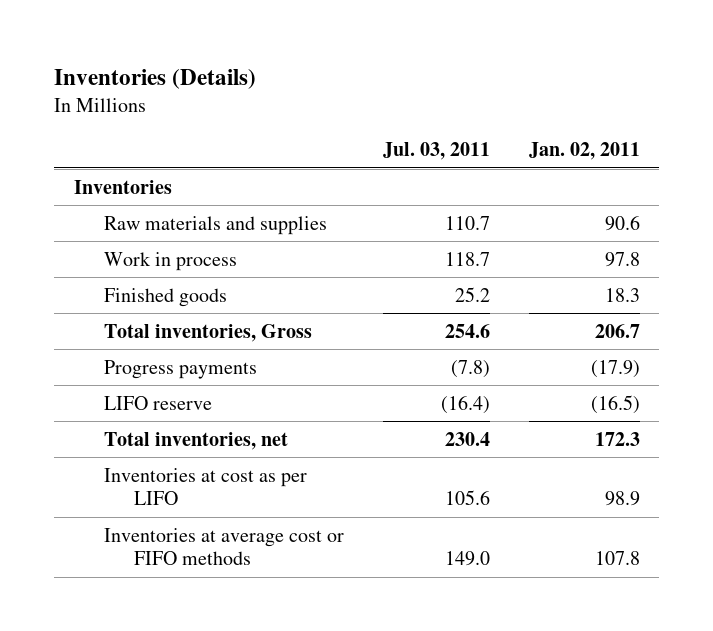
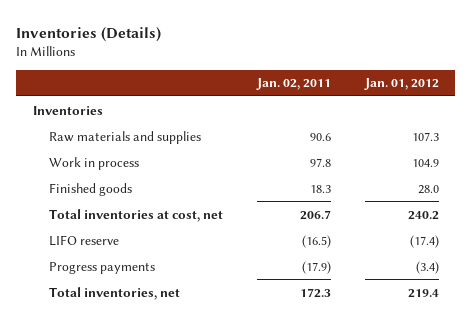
[382,142,490,161] Jul. 03, 2011 -> none
none -> [363,78,439,91] Jan. 01, 2012
[103,323,312,342] Total inventories, Gross -> [49,208,224,222] Total inventories at cost, net
[103,359,257,379] Progress payments -> [49,261,156,274] Progress payments
[103,467,307,506] Inventories at cost as per LIFO -> none
[103,527,344,566] Inventories at average cost or FIFO methods -> none

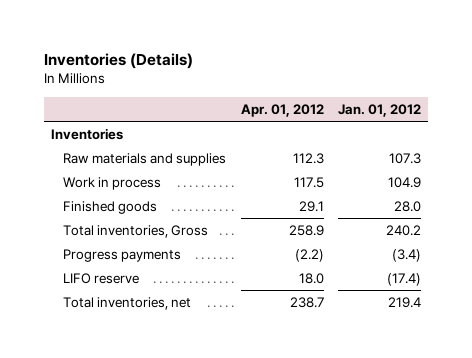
[256,78,332,91] Jan. 02, 2011 -> none
none -> [240,103,324,117] Apr. 01, 2012
[49,208,224,222] Total inventories at cost, net -> [63,225,209,239] Total inventories, Gross
[49,234,120,246] LIFO reserve -> [63,273,140,285] LIFO reserve

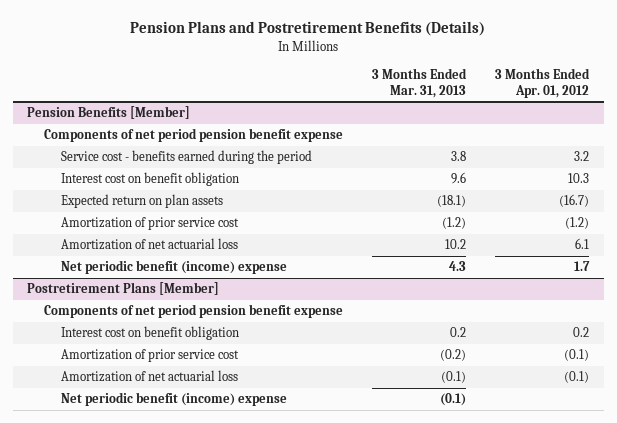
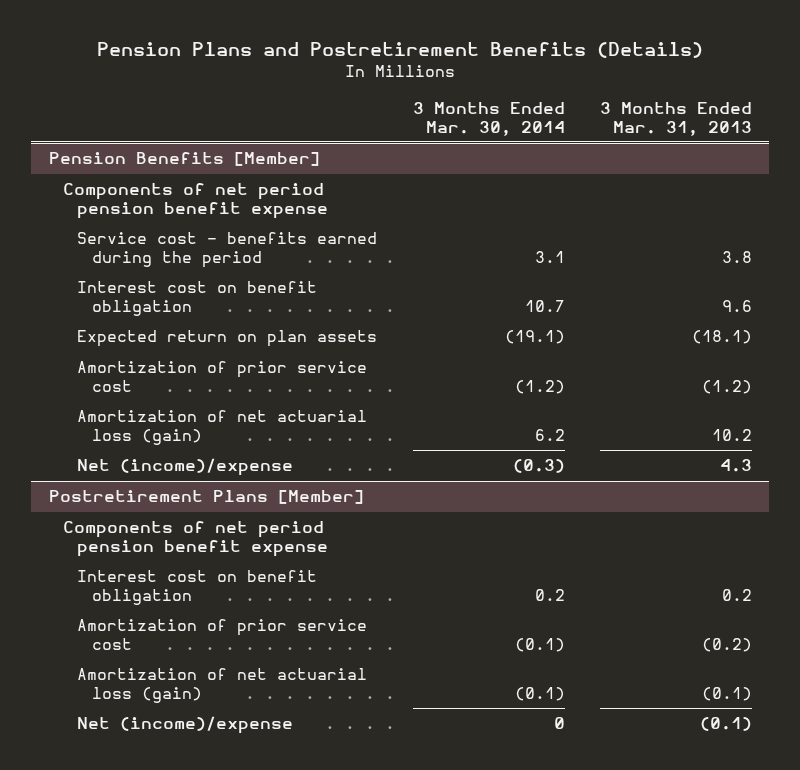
[495,68,591,98] 3 Months Ended Apr. 01, 2012 -> none
none -> [412,102,565,136] 3 Months Ended Mar. 30, 2014
[60,238,238,251] Amortization of net actuarial loss -> [77,410,368,445] Amortization of net actuarial loss (gain)
[60,260,287,275] Net periodic benefit (income) expense -> [77,458,294,477] Net (income)/expense
[60,370,238,383] Amortization of net actuarial loss -> [77,668,368,703] Amortization of net actuarial loss (gain)
[60,392,287,407] Net periodic benefit (income) expense -> [77,716,294,735] Net (income)/expense

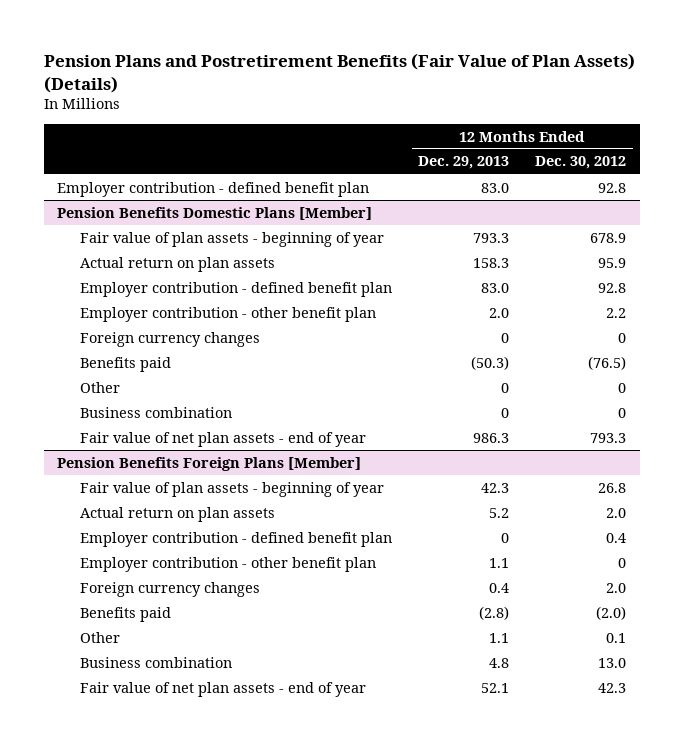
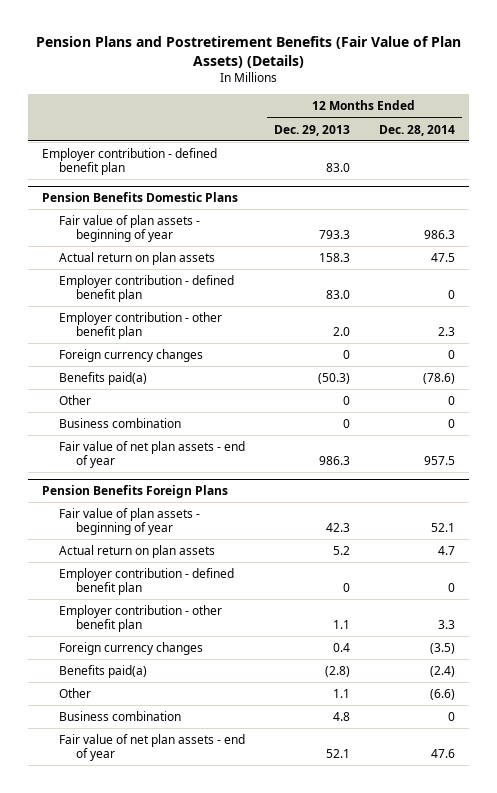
[535,156,627,170] Dec. 30, 2012 -> none
none -> [378,124,455,136] Dec. 28, 2014
[57,206,373,220] Pension Benefits Domestic Plans [Member] -> [42,192,239,203] Pension Benefits Domestic Plans
[80,356,172,372] Benefits paid -> [58,372,147,386] Benefits paid(a)
[57,456,362,471] Pension Benefits Foreign Plans [Member] -> [42,485,229,499] Pension Benefits Foreign Plans
[80,606,172,622] Benefits paid -> [58,665,147,679] Benefits paid(a)

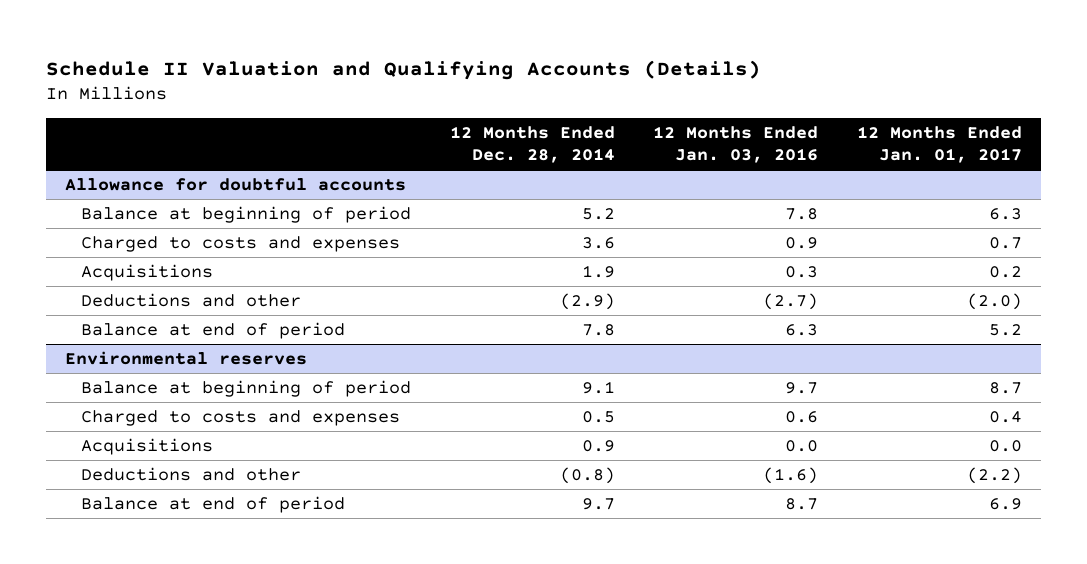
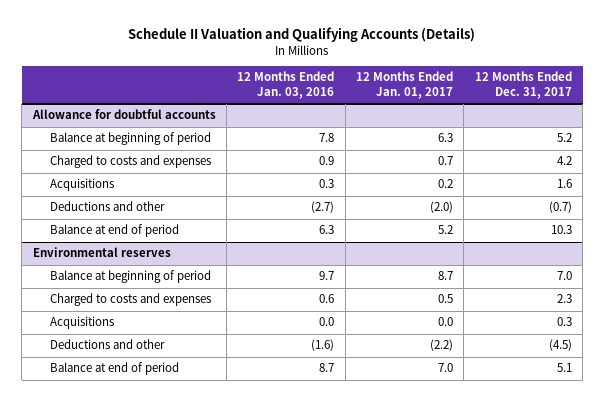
[449,125,615,163] 12 Months Ended Dec. 28, 2014 -> none
none -> [474,71,572,100] 12 Months Ended Dec. 31, 2017
[988,411,1022,424] 0.4 -> [438,294,454,304] 0.5
[988,498,1022,511] 6.9 -> [438,363,454,373] 7.0

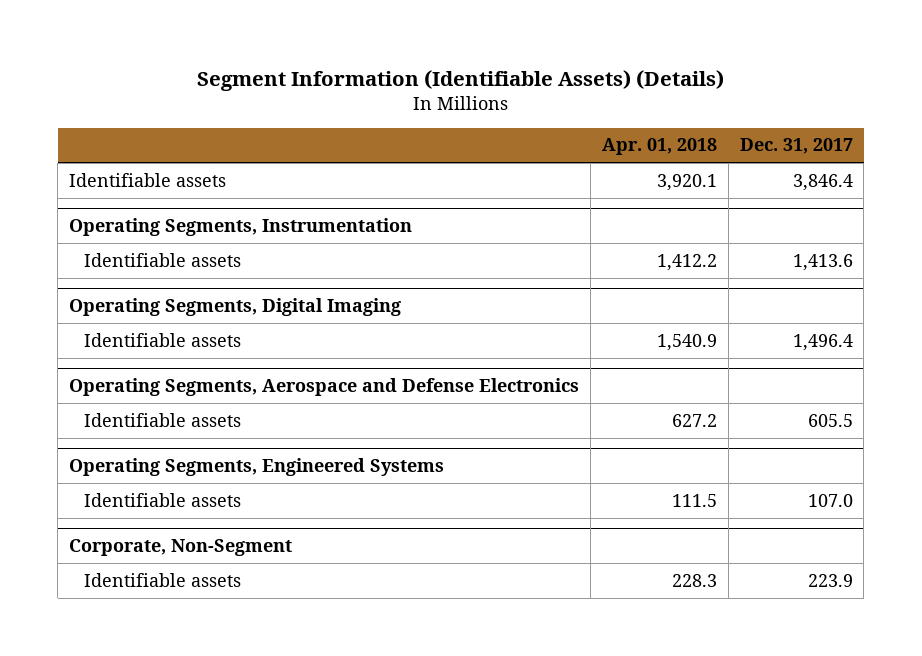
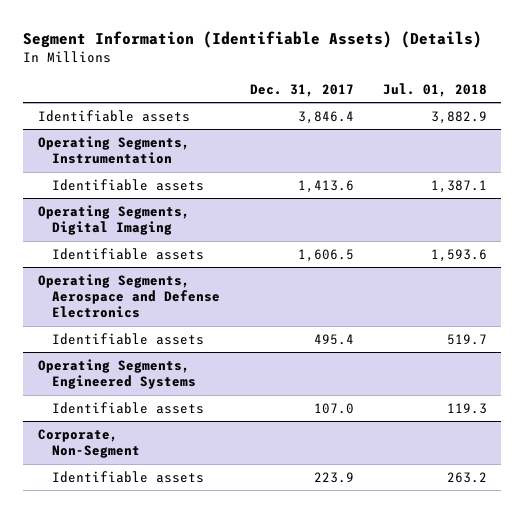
[601,138,717,156] Apr. 01, 2018 -> none
none -> [382,82,487,97] Jul. 01, 2018
[792,333,853,351] 1,496.4 -> [297,248,354,262] 1,606.5
[807,413,853,427] 605.5 -> [313,333,354,345] 495.4

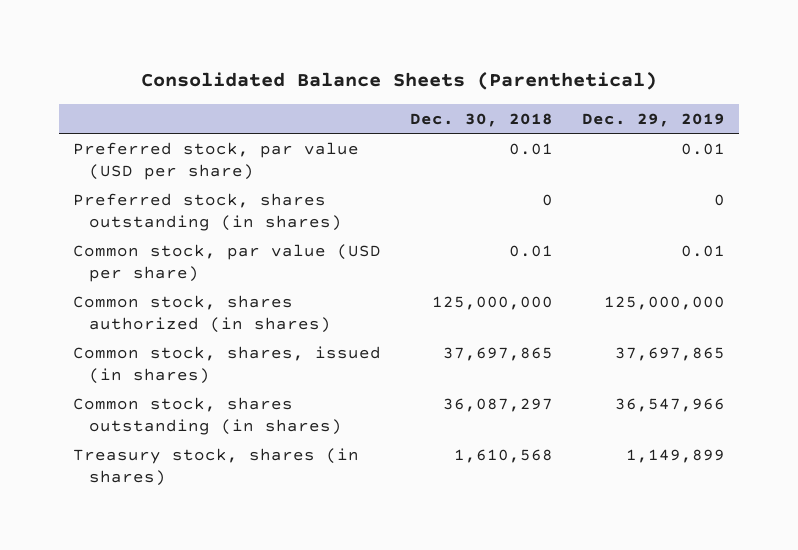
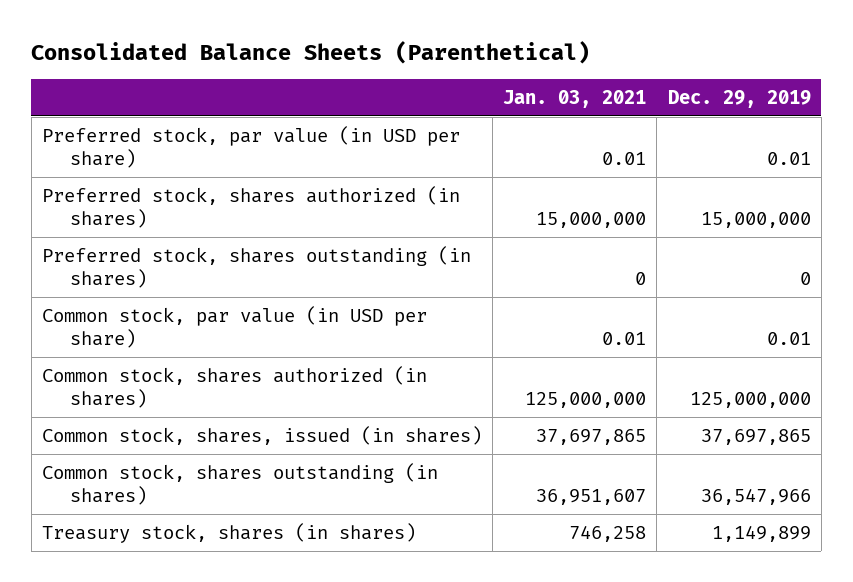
[409,112,553,127] Dec. 30, 2018 -> none
none -> [503,89,647,108] Jan. 03, 2021
[73,141,360,181] Preferred stock, par value (USD per share) -> [41,126,460,169] Preferred stock, par value (in USD per share)
none -> [41,186,460,229] Preferred stock, shares authorized (in shares)
[73,243,382,283] Common stock, par value (USD per share) -> [41,306,427,349] Common stock, par value (in USD per share)

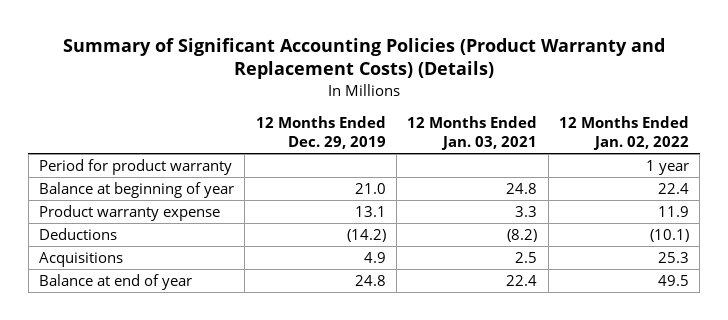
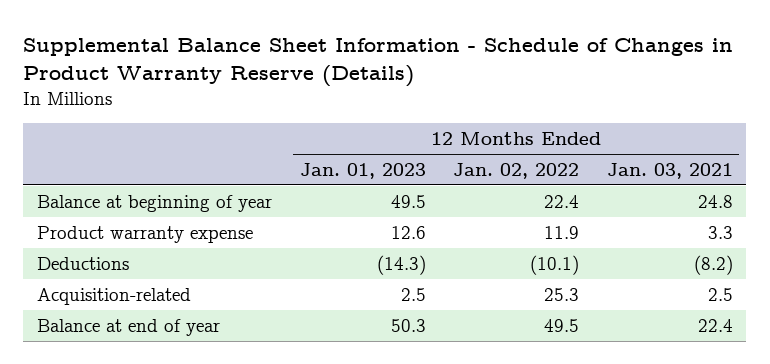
[63,37,666,80] Summary of Significant Accounting Policies (Product Warranty and Replacement Costs) (Details) -> [23,37,734,88] Supplemental Balance Sheet Information - Schedule of Changes in Product Warranty Reserve (Details)
[255,116,386,149] 12 Months Ended Dec. 29, 2019 -> none
none -> [299,162,426,179] Jan. 01, 2023
[39,158,233,175] Period for product warranty -> none
[39,251,124,267] Acquisitions -> [37,287,192,305] Acquisition-related

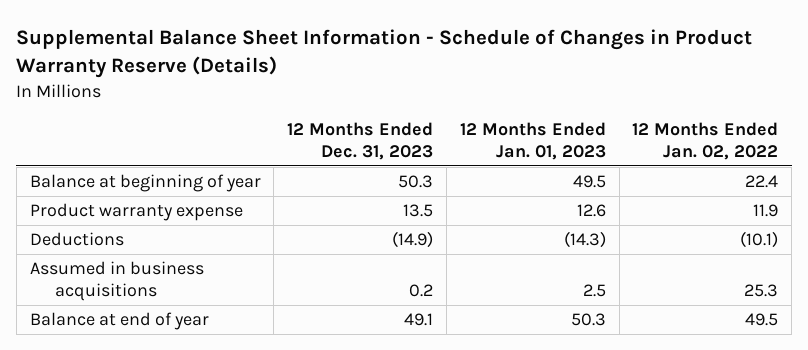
[606,162,733,179] Jan. 03, 2021 -> none
none -> [287,121,434,160] 12 Months Ended Dec. 31, 2023
[37,287,192,305] Acquisition-related -> [29,261,204,302] Assumed in business acquisitions

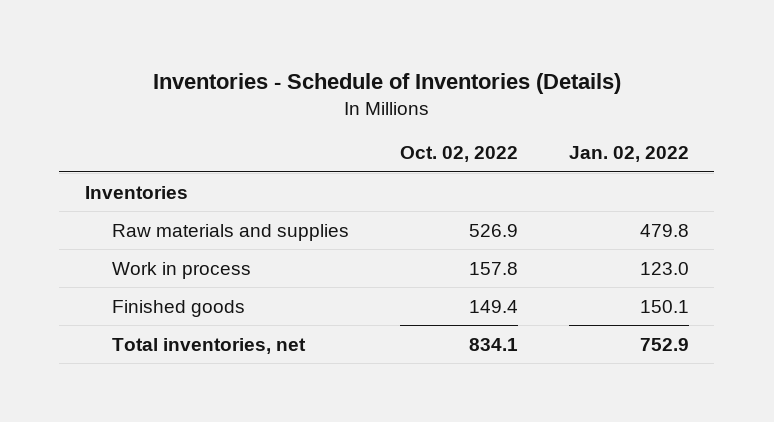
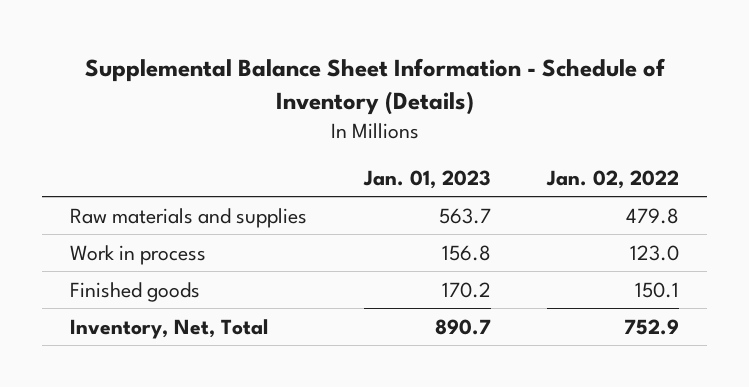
[152,72,621,94] Inventories - Schedule of Inventories (Details) -> [84,57,666,115] Supplemental Balance Sheet Information - Schedule of Inventory (Details)
[399,146,518,163] Oct. 02, 2022 -> none
none -> [362,170,491,190] Jan. 01, 2023
[84,185,188,199] Inventories -> none
[111,337,306,354] Total inventories, net -> [70,318,269,339] Inventory, Net, Total

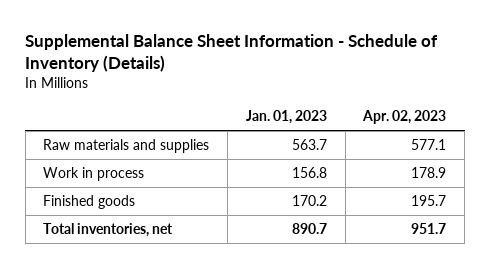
[545,170,679,190] Jan. 02, 2022 -> none
none -> [362,110,447,125] Apr. 02, 2023
[70,318,269,339] Inventory, Net, Total -> [43,223,174,238] Total inventories, net

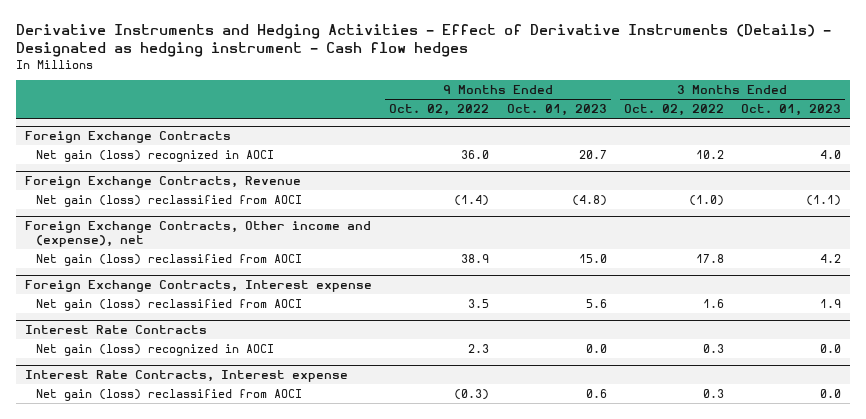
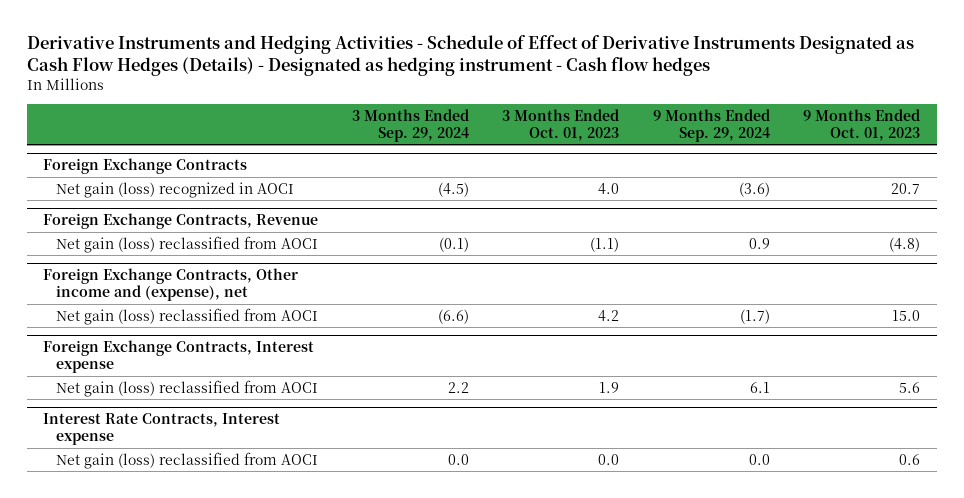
[16,23,832,57] Derivative Instruments and Hedging Activities - Effect of Derivative Instruments (Details) - Designated as hedging instrument - Cash flow hedges -> [26,34,914,76] Derivative Instruments and Hedging Activities - Schedule of Effect of Derivative Instruments Designated as Cash Flow Hedges (Details) - Designated as hedging instrument - Cash flow hedges
[389,104,490,117] Oct. 02, 2022 -> none
[623,104,724,117] Oct. 02, 2022 -> none
none -> [351,108,469,143] 3 Months Ended Sep. 29, 2024
none -> [652,108,770,143] 9 Months Ended Sep. 29, 2024
[25,325,208,335] Interest Rate Contracts -> none
[35,343,274,356] Net gain (loss) recognized in AOCI -> none

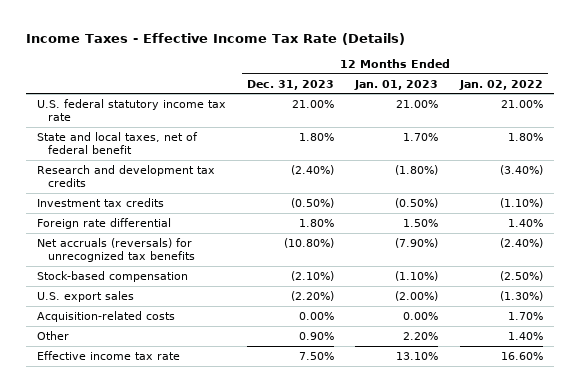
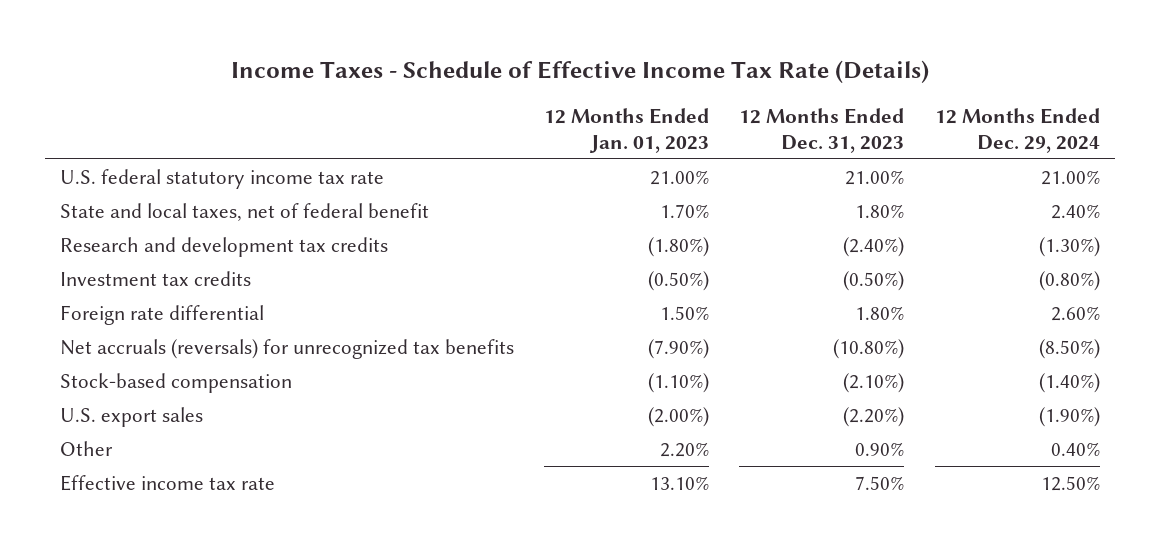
[25,33,405,46] Income Taxes - Effective Income Tax Rate (Details) -> [230,59,929,83] Income Taxes - Schedule of Effective Income Tax Rate (Details)
[458,79,543,90] Jan. 02, 2022 -> none
none -> [934,107,1100,153] 12 Months Ended Dec. 29, 2024
[36,310,175,322] Acquisition-related costs -> none

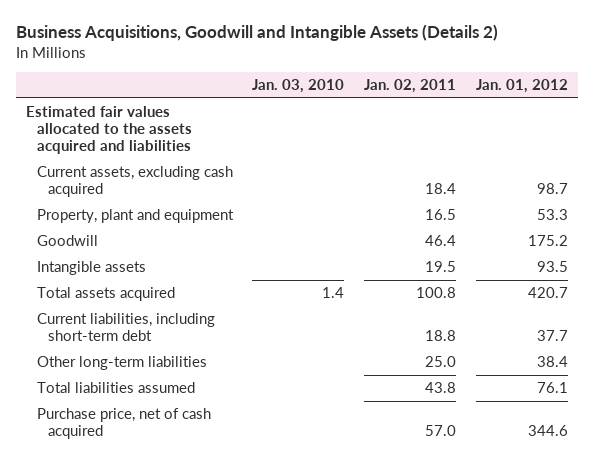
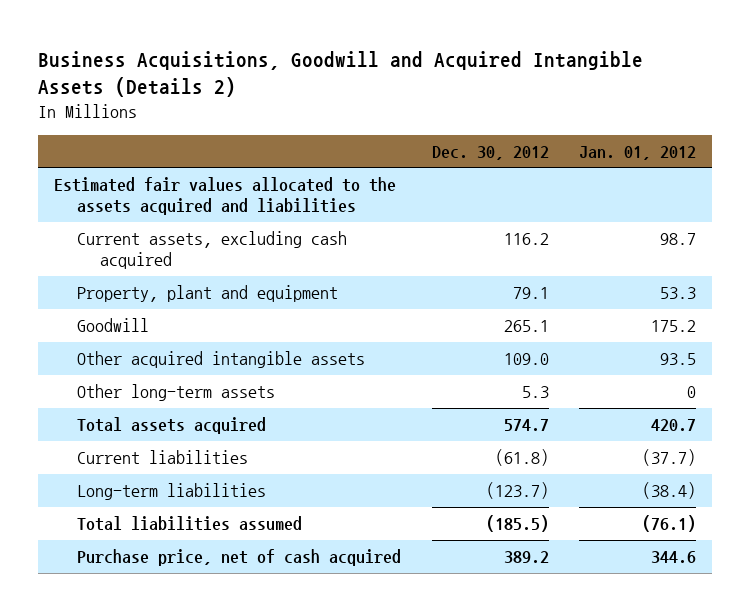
[15,24,498,42] Business Acquisitions, Goodwill and Intangible Assets (Details 2) -> [38,50,644,98] Business Acquisitions, Goodwill and Acquired Intangible Assets (Details 2)
[252,79,345,94] Jan. 03, 2010 -> none
[364,79,457,94] Jan. 02, 2011 -> none
none -> [431,145,549,160] Dec. 30, 2012
[36,261,146,276] Intangible assets -> [76,351,365,369] Other acquired intangible assets
none -> [76,384,275,402] Other long-term assets
[36,313,215,342] Current liabilities, including short-term debt -> [76,450,248,465] Current liabilities
[536,330,568,342] 37.7 -> [642,449,697,467] (37.7)
[36,356,207,371] Other long-term liabilities -> [76,483,266,501] Long-term liabilities
[536,356,568,368] 38.4 -> [642,482,697,500] (38.4)
[536,382,568,394] 76.1 -> [642,515,697,533] (76.1)

